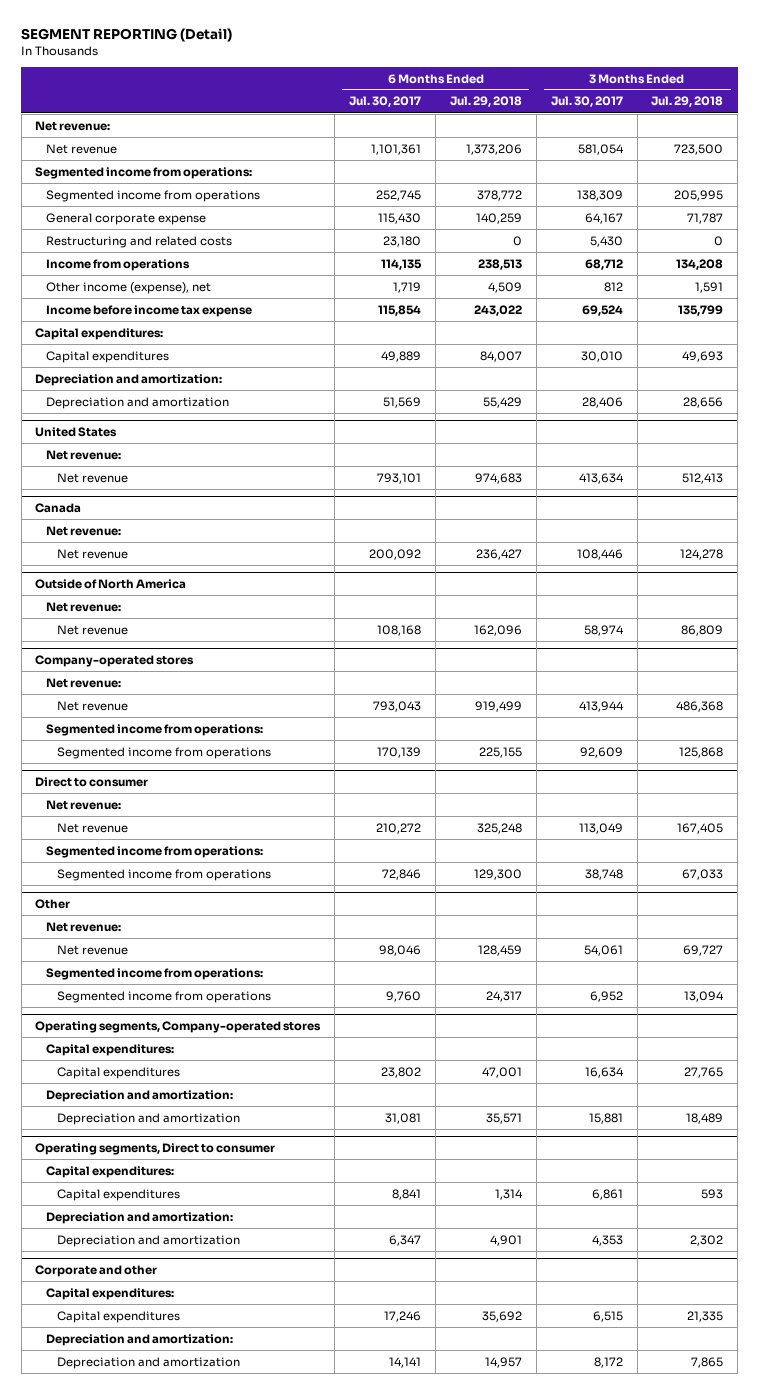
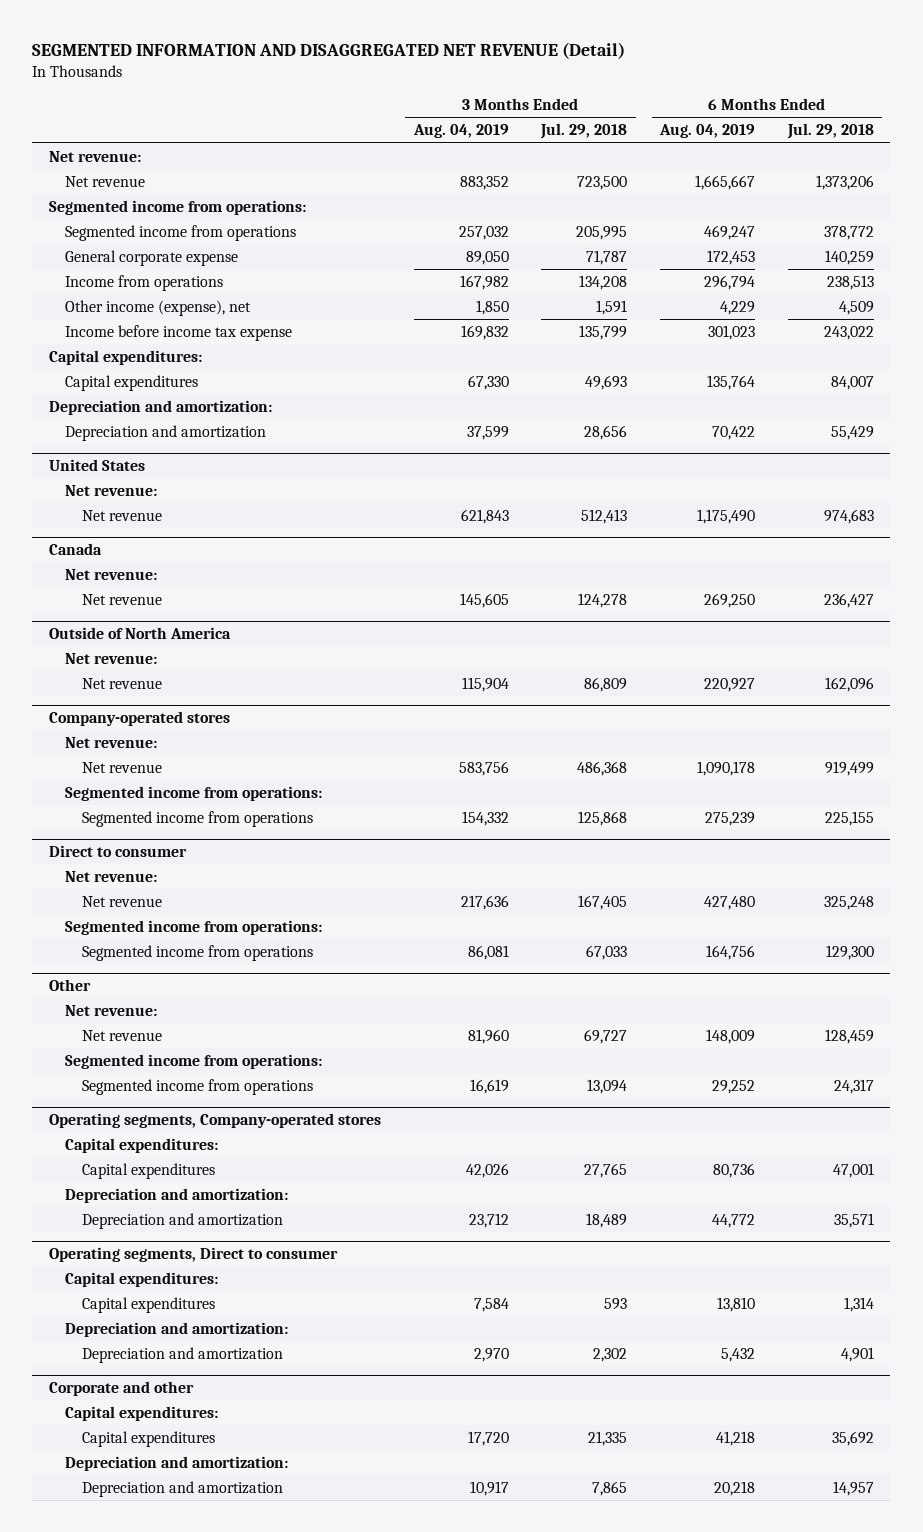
[21,28,233,43] SEGMENT REPORTING (Detail) -> [32,42,626,60] SEGMENTED INFORMATION AND DISAGGREGATED NET REVENUE (Detail)
[349,96,422,108] Jul. 30, 2017 -> none
[550,96,623,108] Jul. 30, 2017 -> none
none -> [412,124,509,139] Aug. 04, 2019
none -> [659,124,756,139] Aug. 04, 2019
[46,235,233,248] Restructuring and related costs -> none

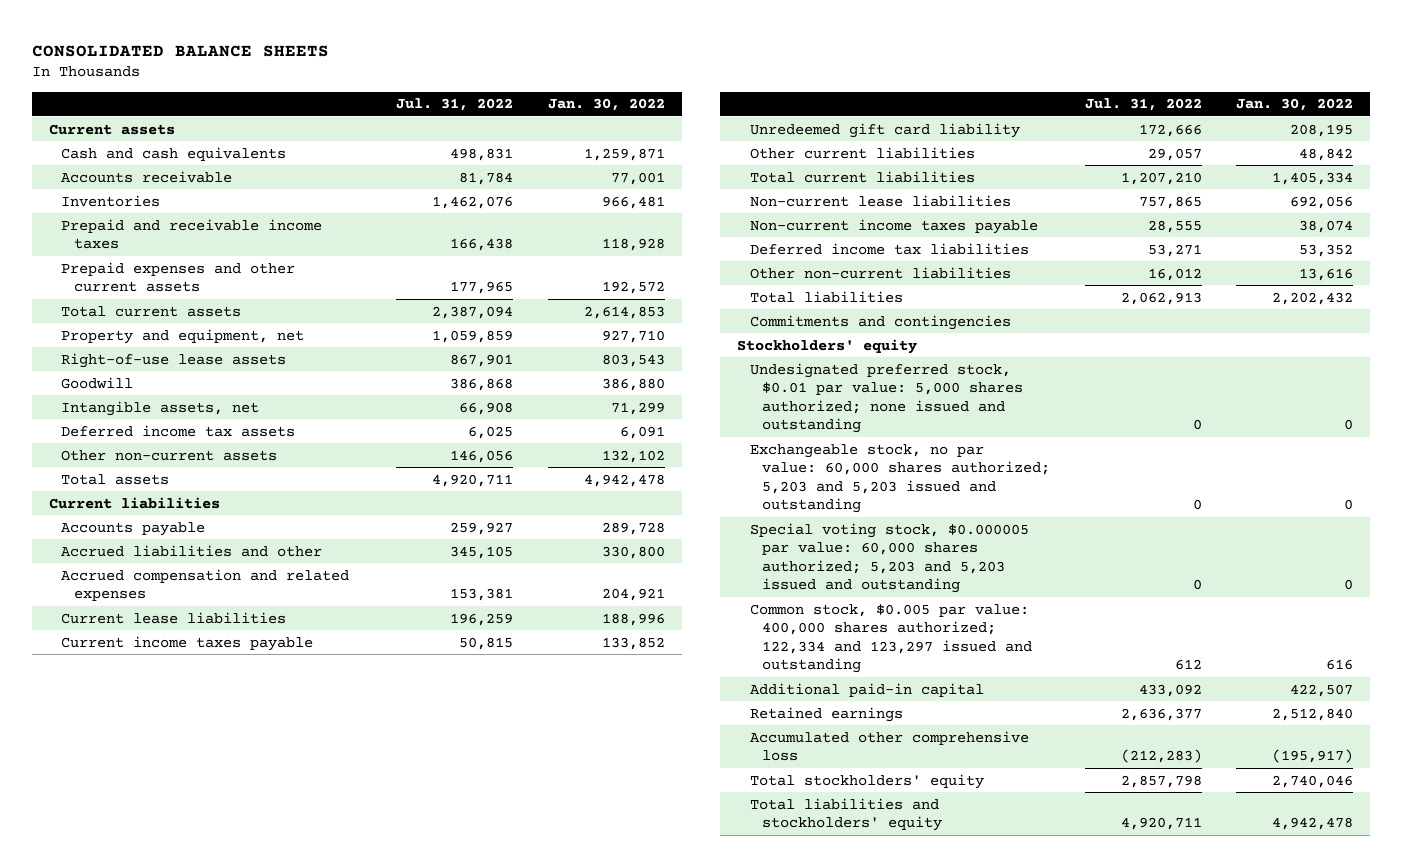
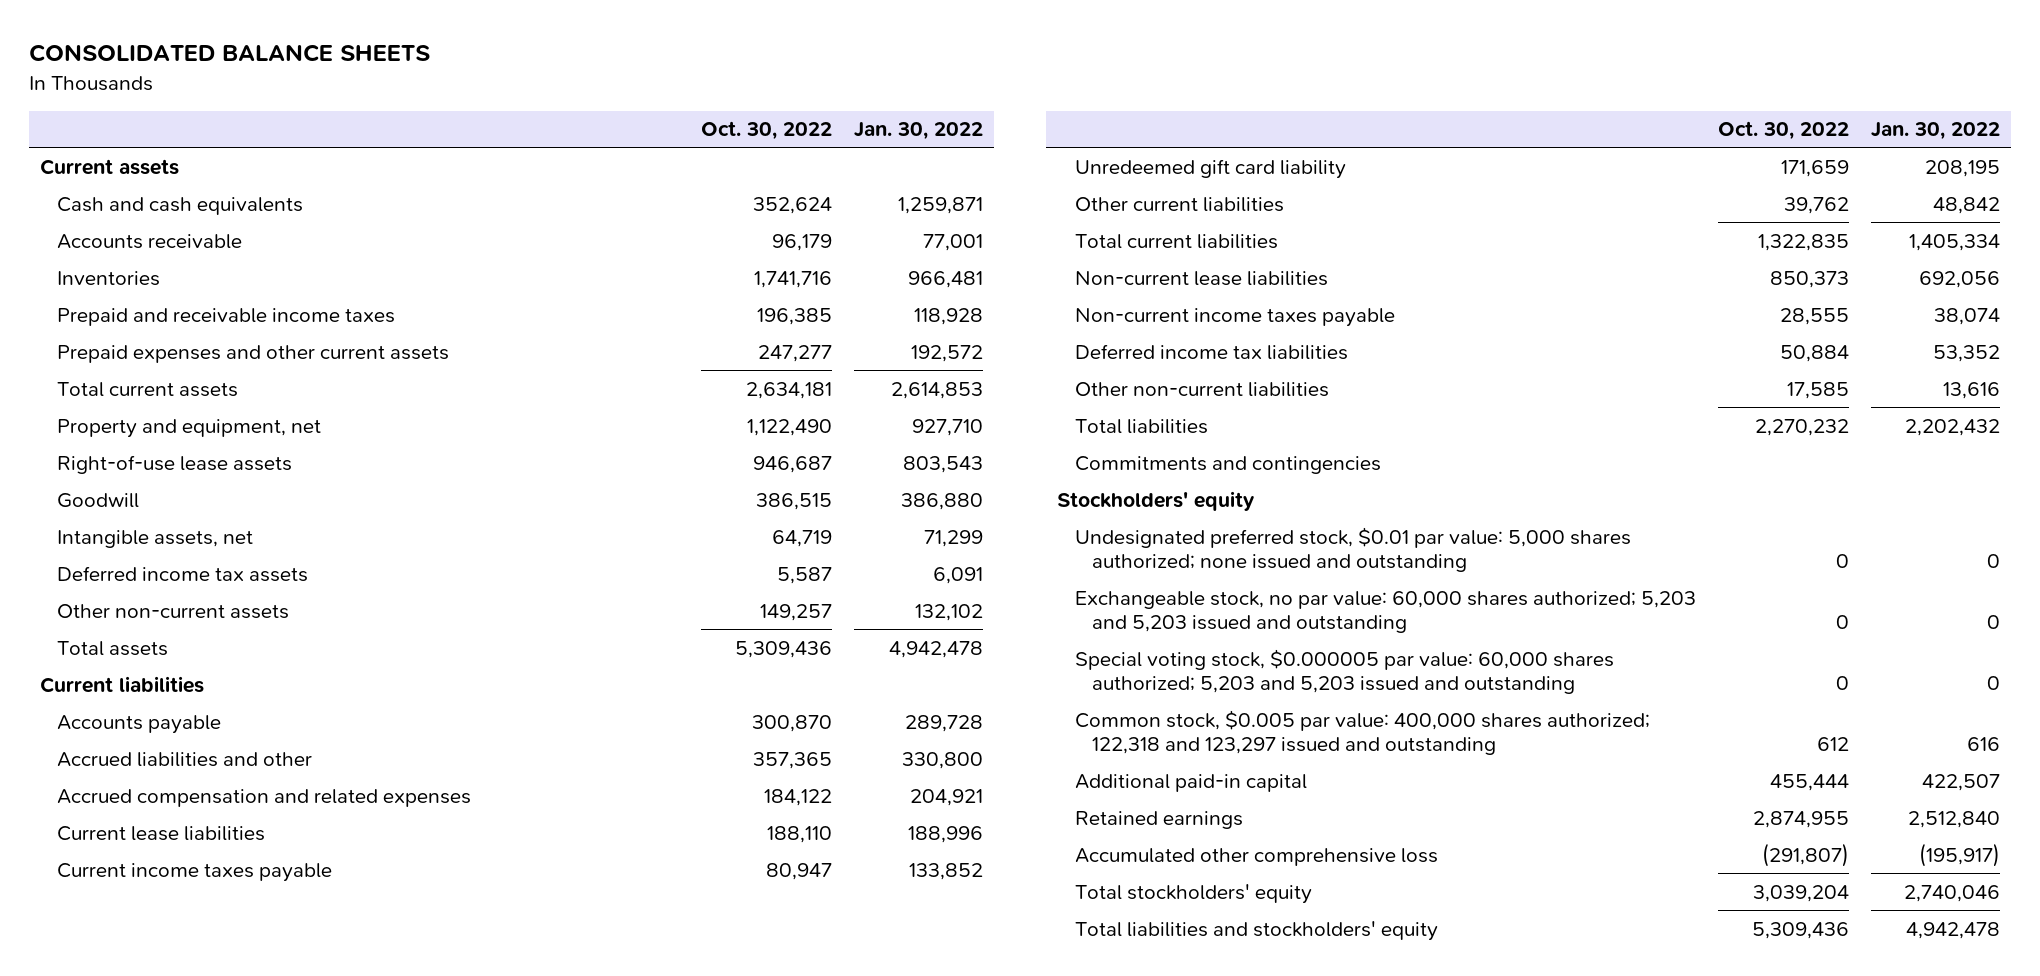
[396,98,514,112] Jul. 31, 2022 -> none
none -> [700,121,832,141] Oct. 30, 2022
[749,603,1033,674] Common stock, $0.005 par value: 400,000 shares authorized; 122,334 and 123,297 issued and outstanding -> [1074,709,1650,755] Common stock, $0.005 par value: 400,000 shares authorized; 122,318 and 123,297 issued and outstanding

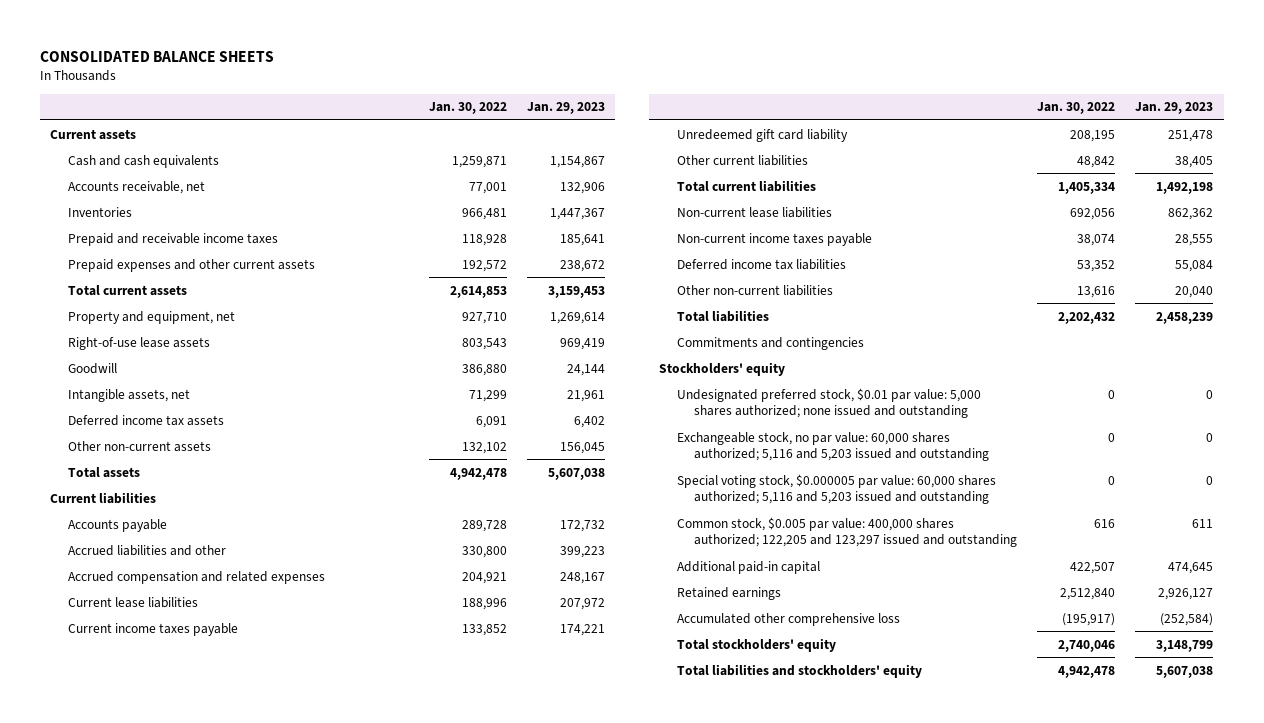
[700,121,832,141] Oct. 30, 2022 -> none
none -> [526,102,605,115] Jan. 29, 2023
[57,233,243,249] Accounts receivable -> [68,180,206,194] Accounts receivable, net
[1074,590,1696,633] Exchangeable stock, no par value: 60,000 shares authorized; 5,203 and 5,203 issued and outstanding -> [676,431,990,462] Exchangeable stock, no par value: 60,000 shares authorized; 5,116 and 5,203 issued and outstanding
[1074,648,1614,694] Special voting stock, $0.000005 par value: 60,000 shares authorized; 5,203 and 5,203 issued and outstanding -> [676,473,996,505] Special voting stock, $0.000005 par value: 60,000 shares authorized; 5,116 and 5,203 issued and outstanding
[1074,709,1650,755] Common stock, $0.005 par value: 400,000 shares authorized; 122,318 and 123,297 issued and outstanding -> [676,516,1018,548] Common stock, $0.005 par value: 400,000 shares authorized; 122,205 and 123,297 issued and outstanding

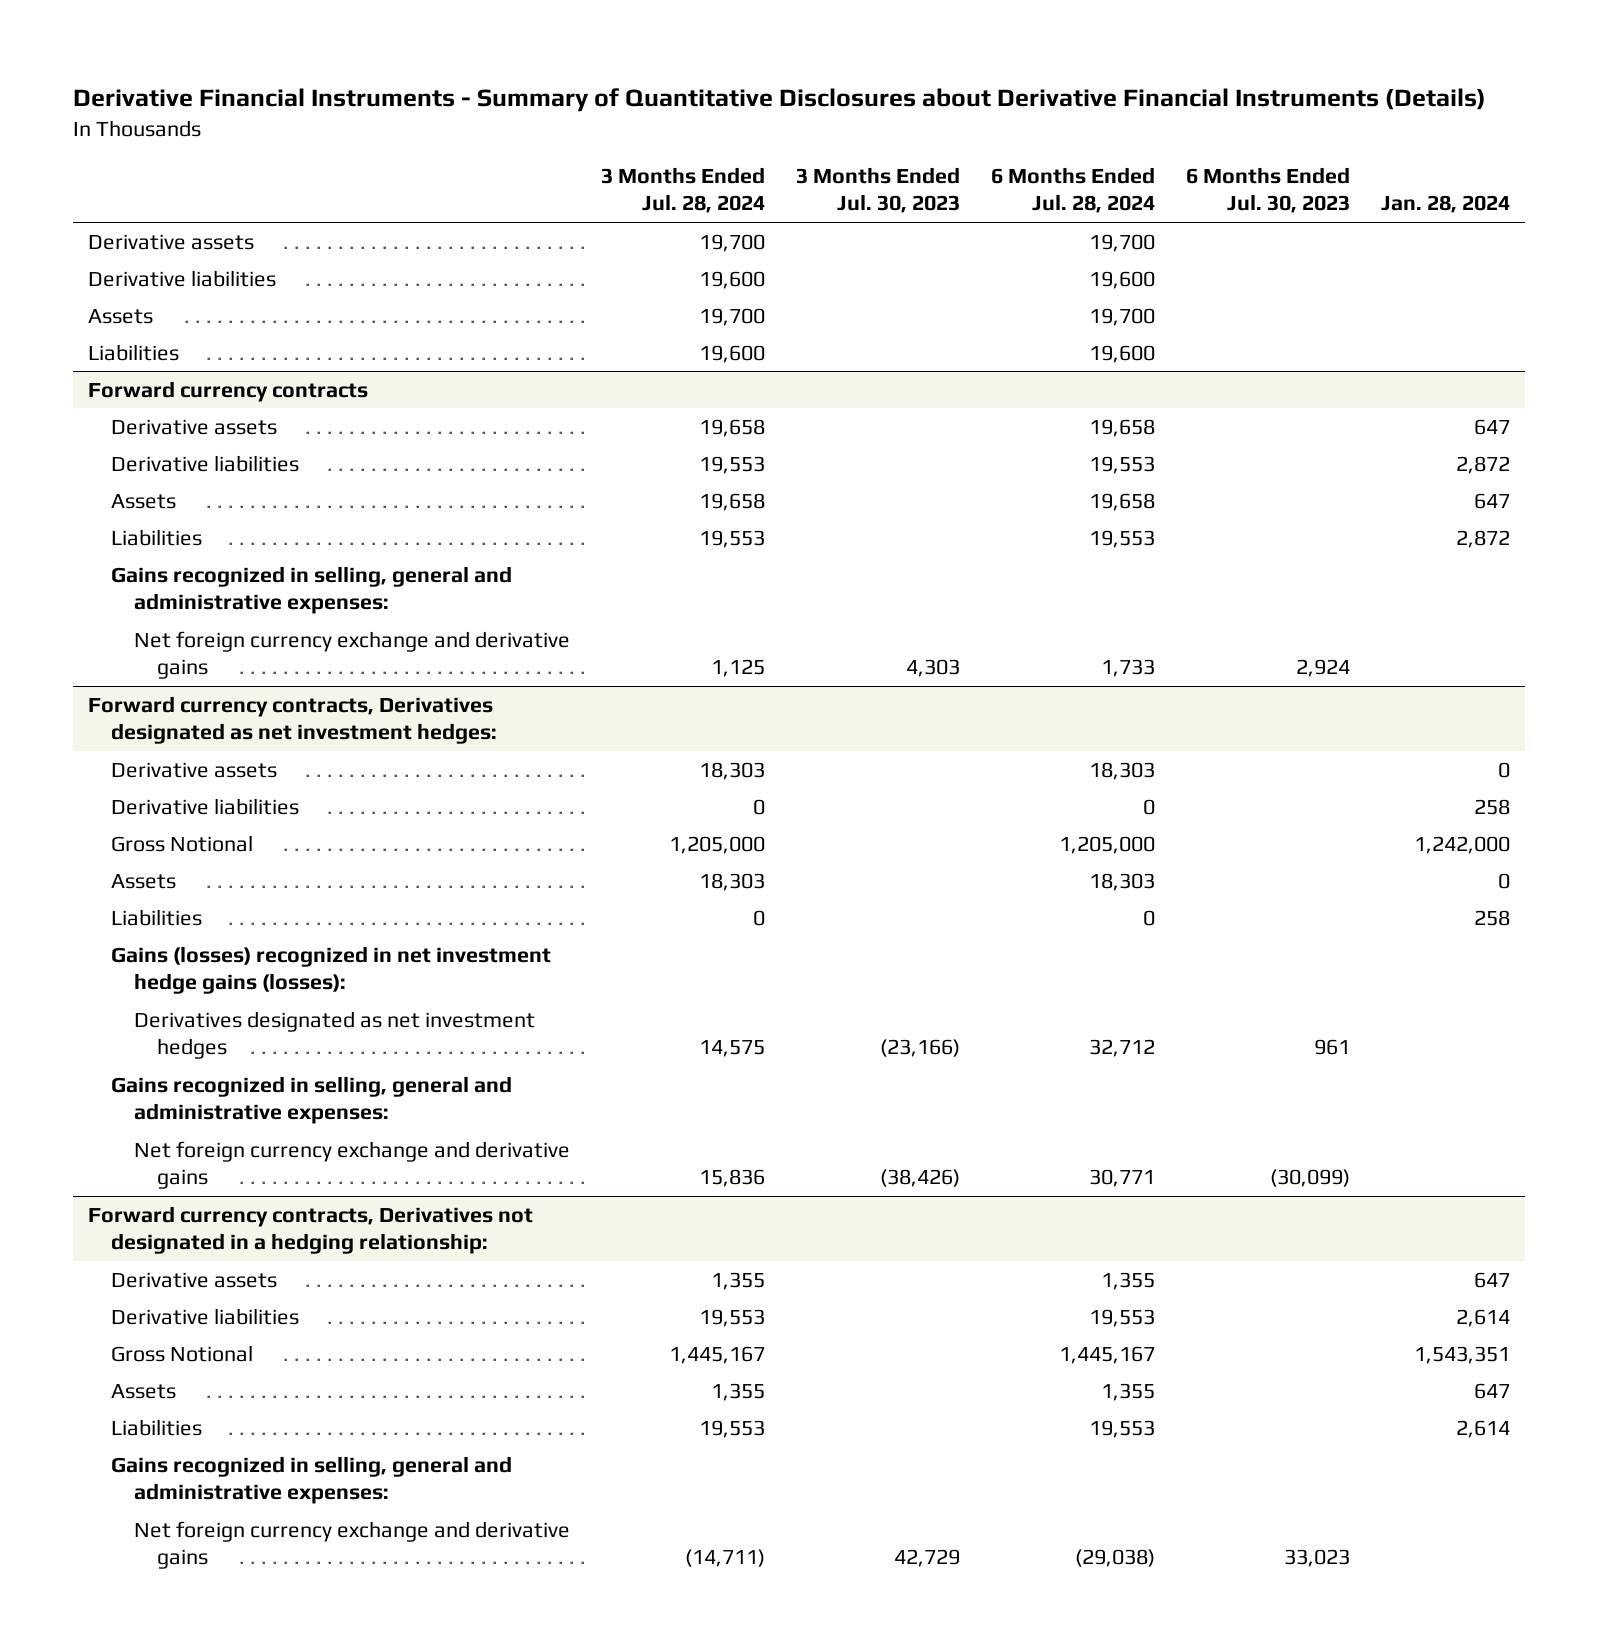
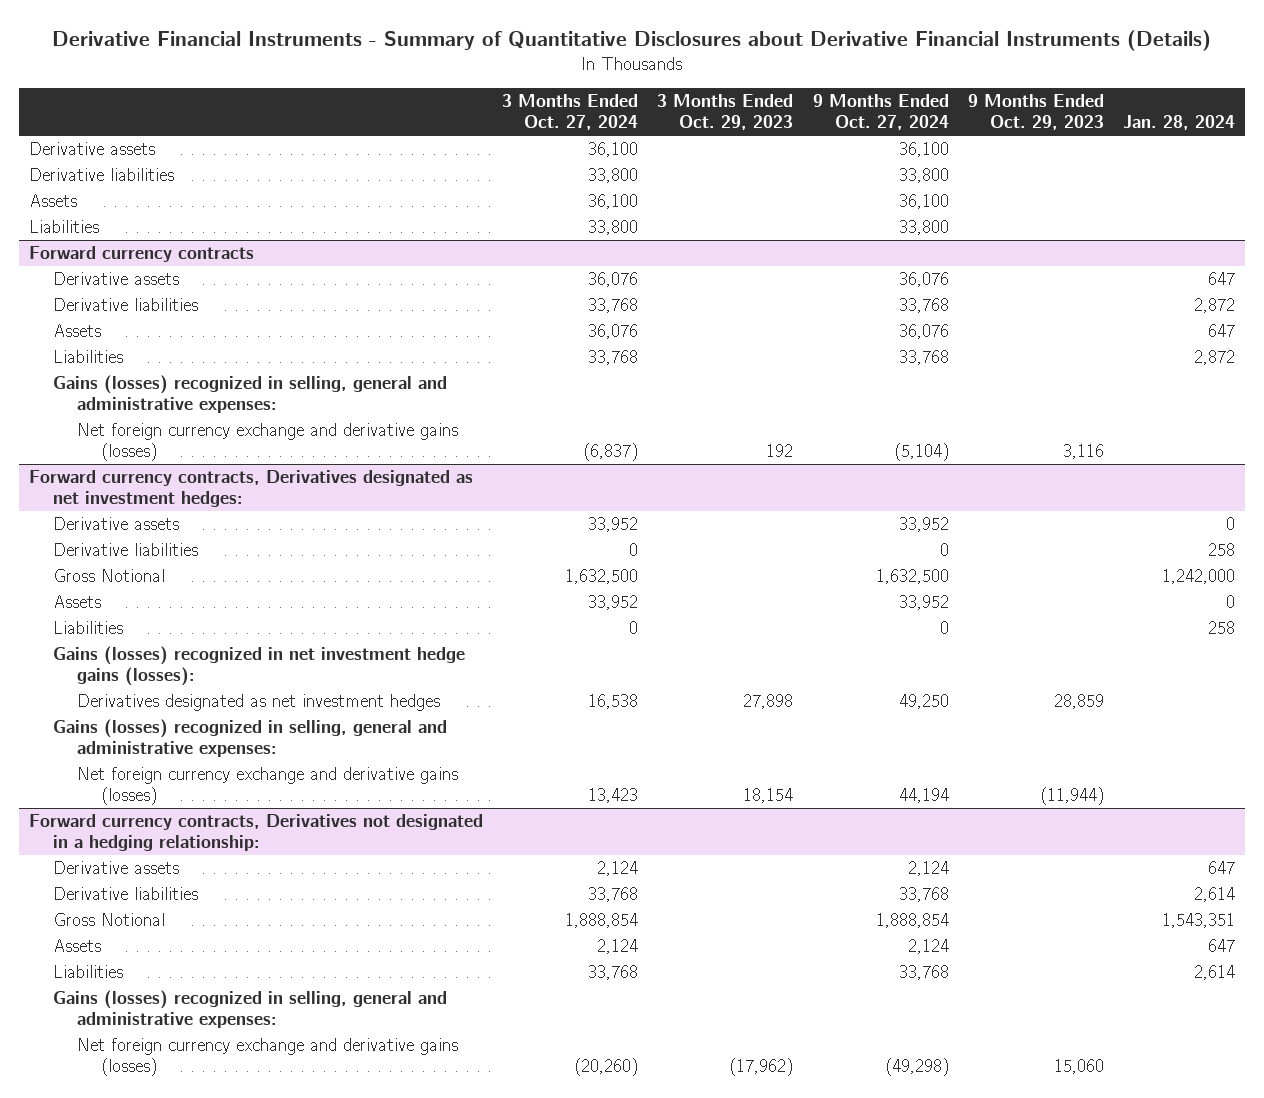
[600,167,765,214] 3 Months Ended Jul. 28, 2024 -> none
[795,167,960,214] 3 Months Ended Jul. 30, 2023 -> none
[990,167,1155,214] 6 Months Ended Jul. 28, 2024 -> none
[1185,167,1350,214] 6 Months Ended Jul. 30, 2023 -> none
none -> [501,94,638,131] 3 Months Ended Oct. 27, 2024
none -> [657,94,794,131] 3 Months Ended Oct. 29, 2023
none -> [812,94,949,131] 9 Months Ended Oct. 27, 2024
none -> [967,94,1104,131] 9 Months Ended Oct. 29, 2023
[111,565,513,614] Gains recognized in selling, general and administrative expenses: -> [52,375,447,414] Gains (losses) recognized in selling, general and administrative expenses:
[134,630,571,679] Net foreign currency exchange and derivative gains -> [76,423,458,462] Net foreign currency exchange and derivative gains (losses)
[111,1075,513,1124] Gains recognized in selling, general and administrative expenses: -> [52,719,447,758] Gains (losses) recognized in selling, general and administrative expenses:
[134,1140,571,1189] Net foreign currency exchange and derivative gains -> [76,767,458,806] Net foreign currency exchange and derivative gains (losses)
[111,1455,513,1504] Gains recognized in selling, general and administrative expenses: -> [52,990,447,1029] Gains (losses) recognized in selling, general and administrative expenses:
[134,1520,571,1569] Net foreign currency exchange and derivative gains -> [76,1038,458,1077] Net foreign currency exchange and derivative gains (losses)

